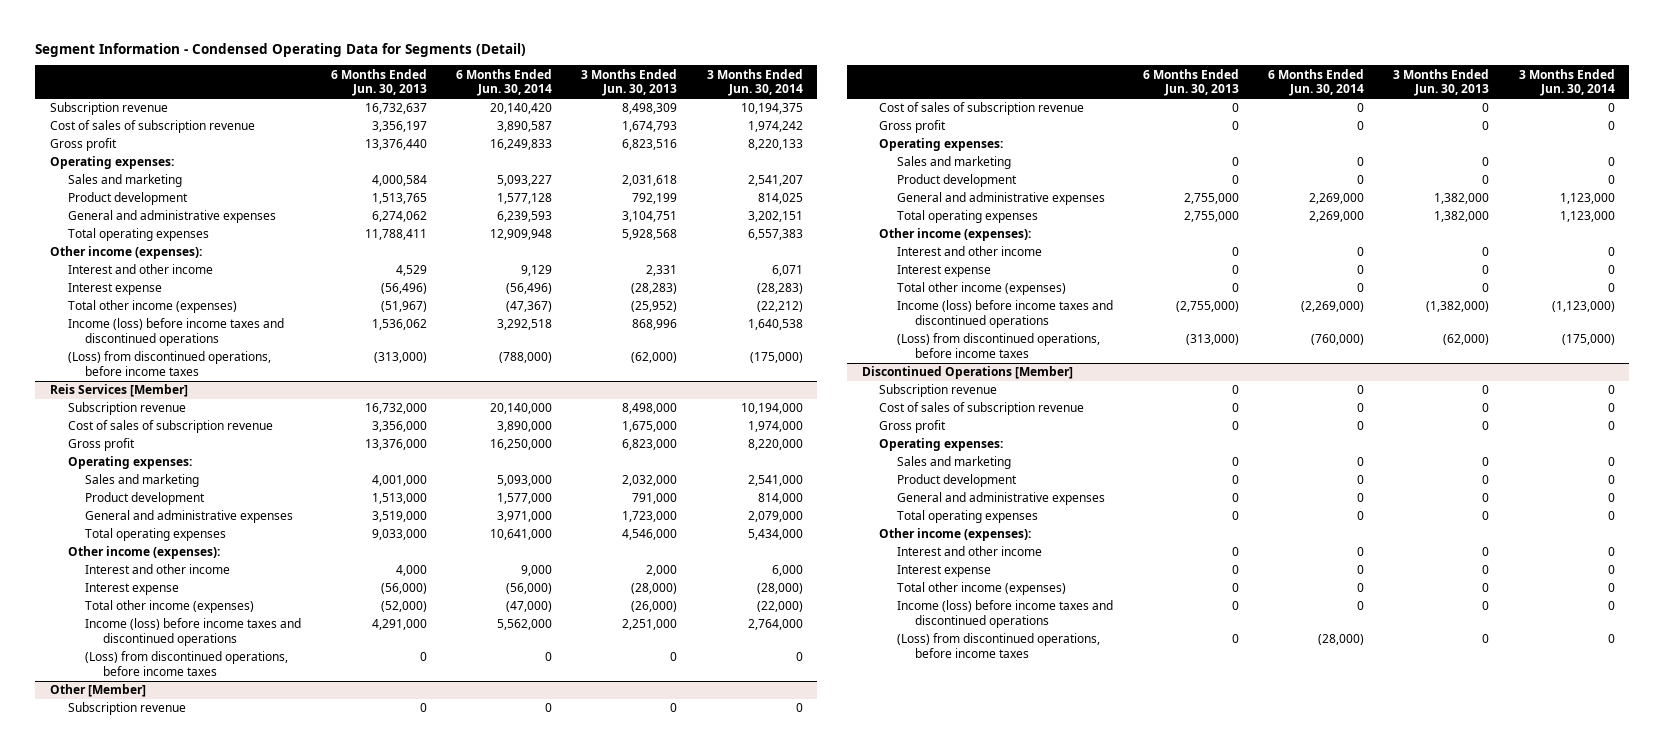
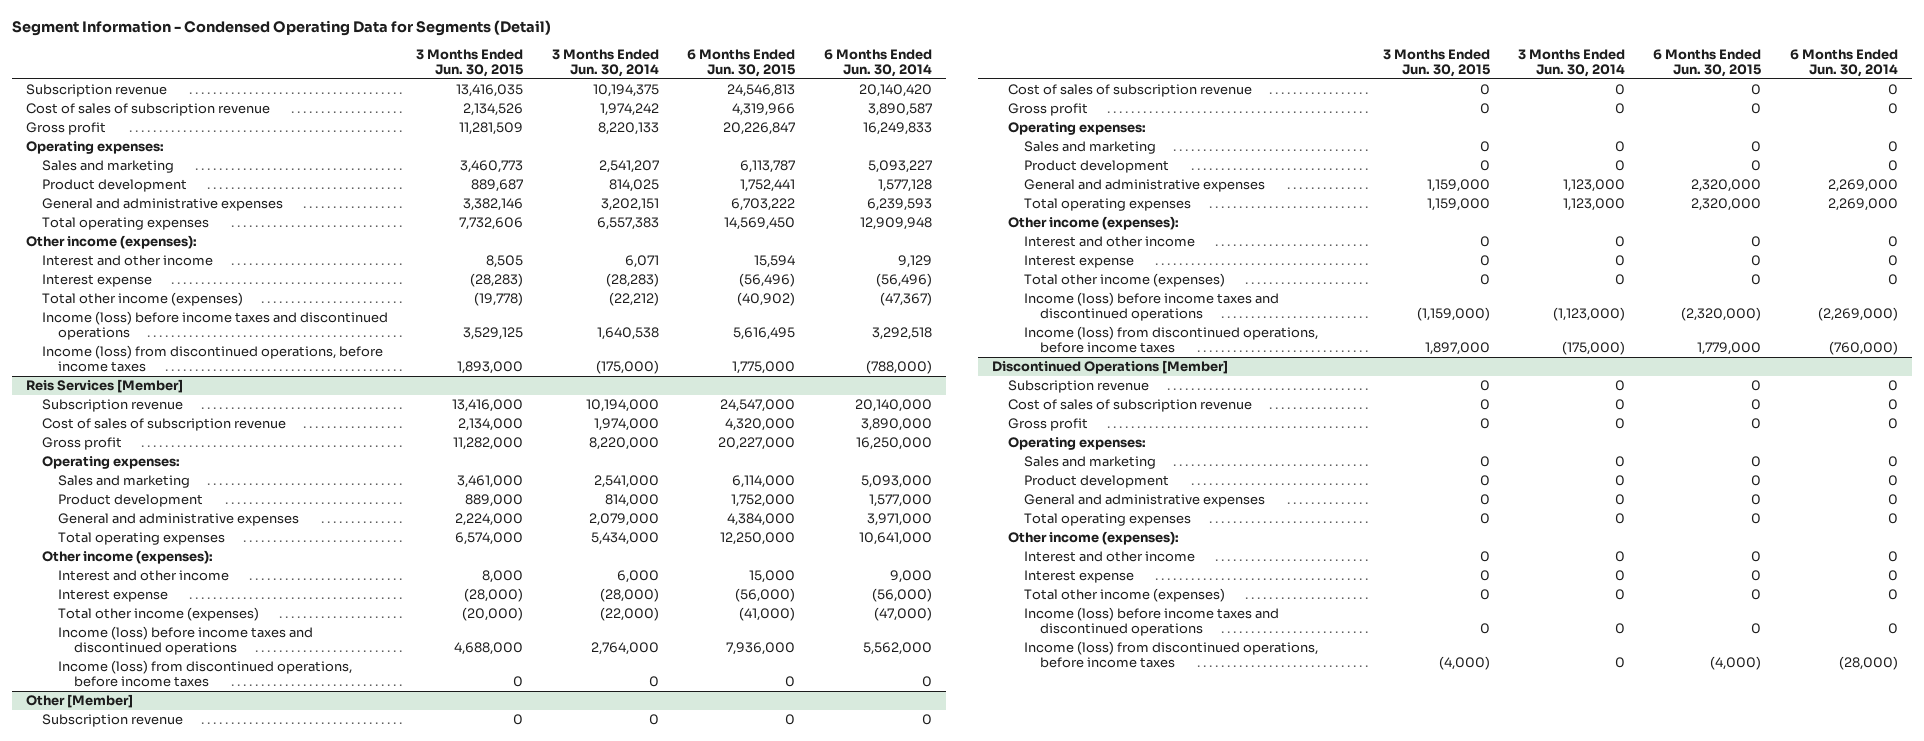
[330,68,427,97] 6 Months Ended Jun. 30, 2013 -> none
[581,68,678,97] 3 Months Ended Jun. 30, 2013 -> none
none -> [416,48,524,78] 3 Months Ended Jun. 30, 2015
none -> [687,48,796,78] 6 Months Ended Jun. 30, 2015
[67,351,271,376] (Loss) from discontinued operations, before income taxes -> [41,345,383,373] Income (loss) from discontinued operations, before income taxes
[85,651,289,676] (Loss) from discontinued operations, before income taxes -> [57,660,352,688] Income (loss) from discontinued operations, before income taxes
[897,333,1101,358] (Loss) from discontinued operations, before income taxes -> [1024,326,1319,354] Income (loss) from discontinued operations, before income taxes
[897,633,1101,658] (Loss) from discontinued operations, before income taxes -> [1024,641,1319,669] Income (loss) from discontinued operations, before income taxes

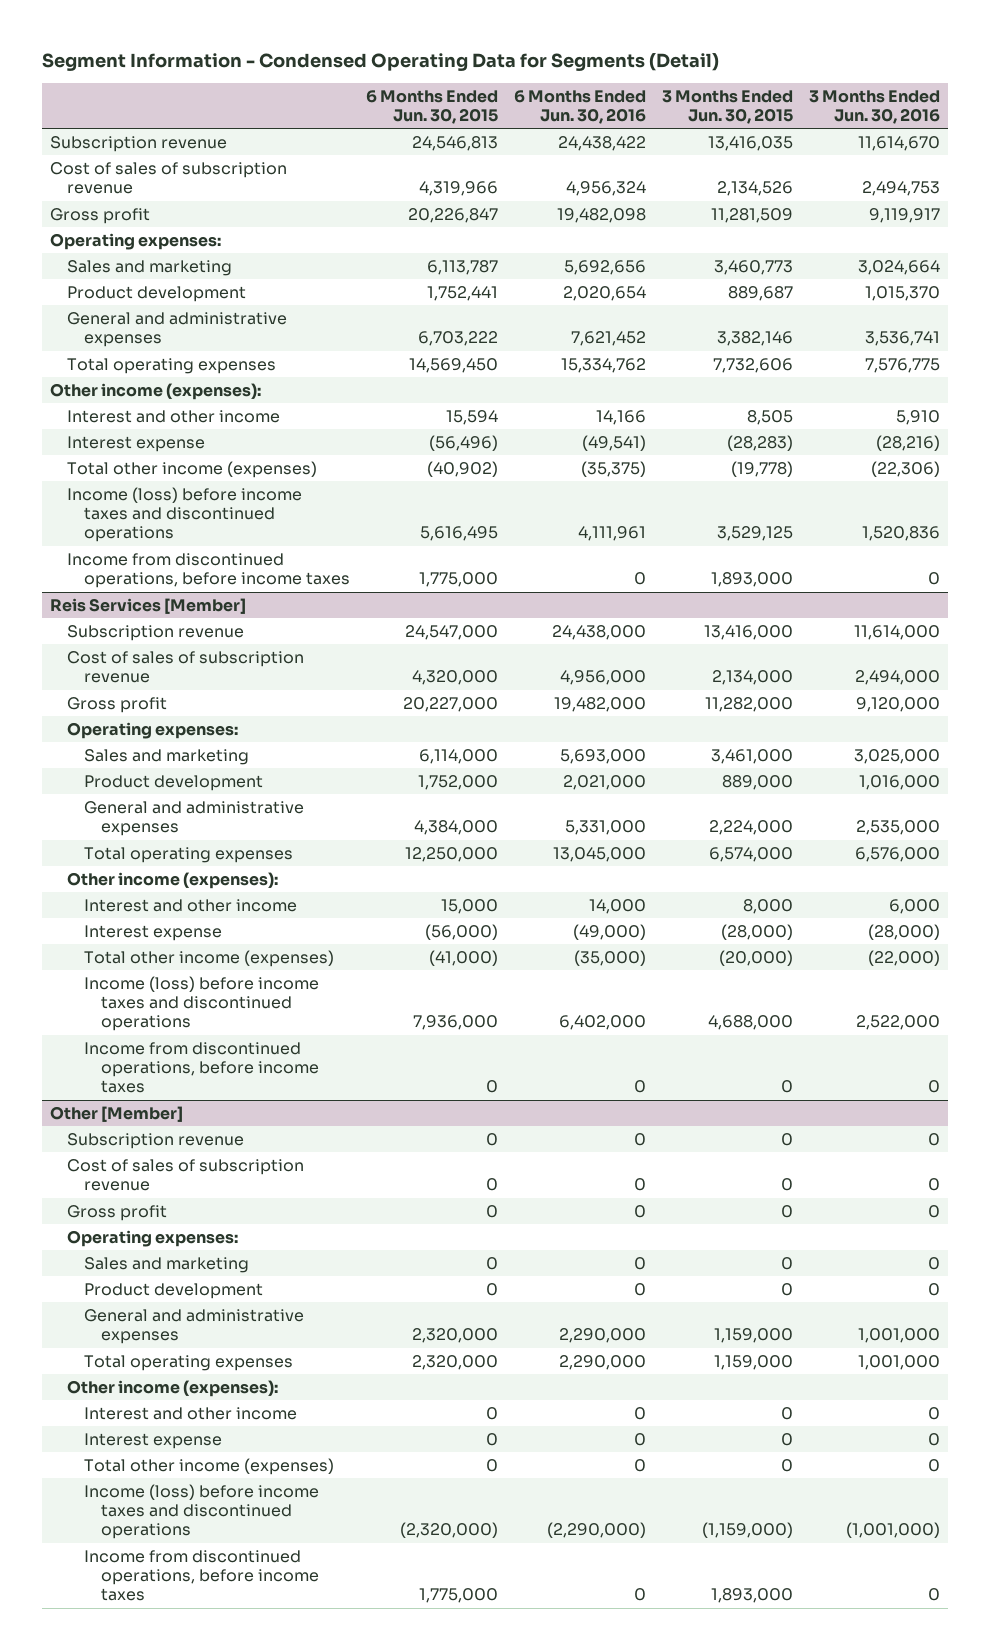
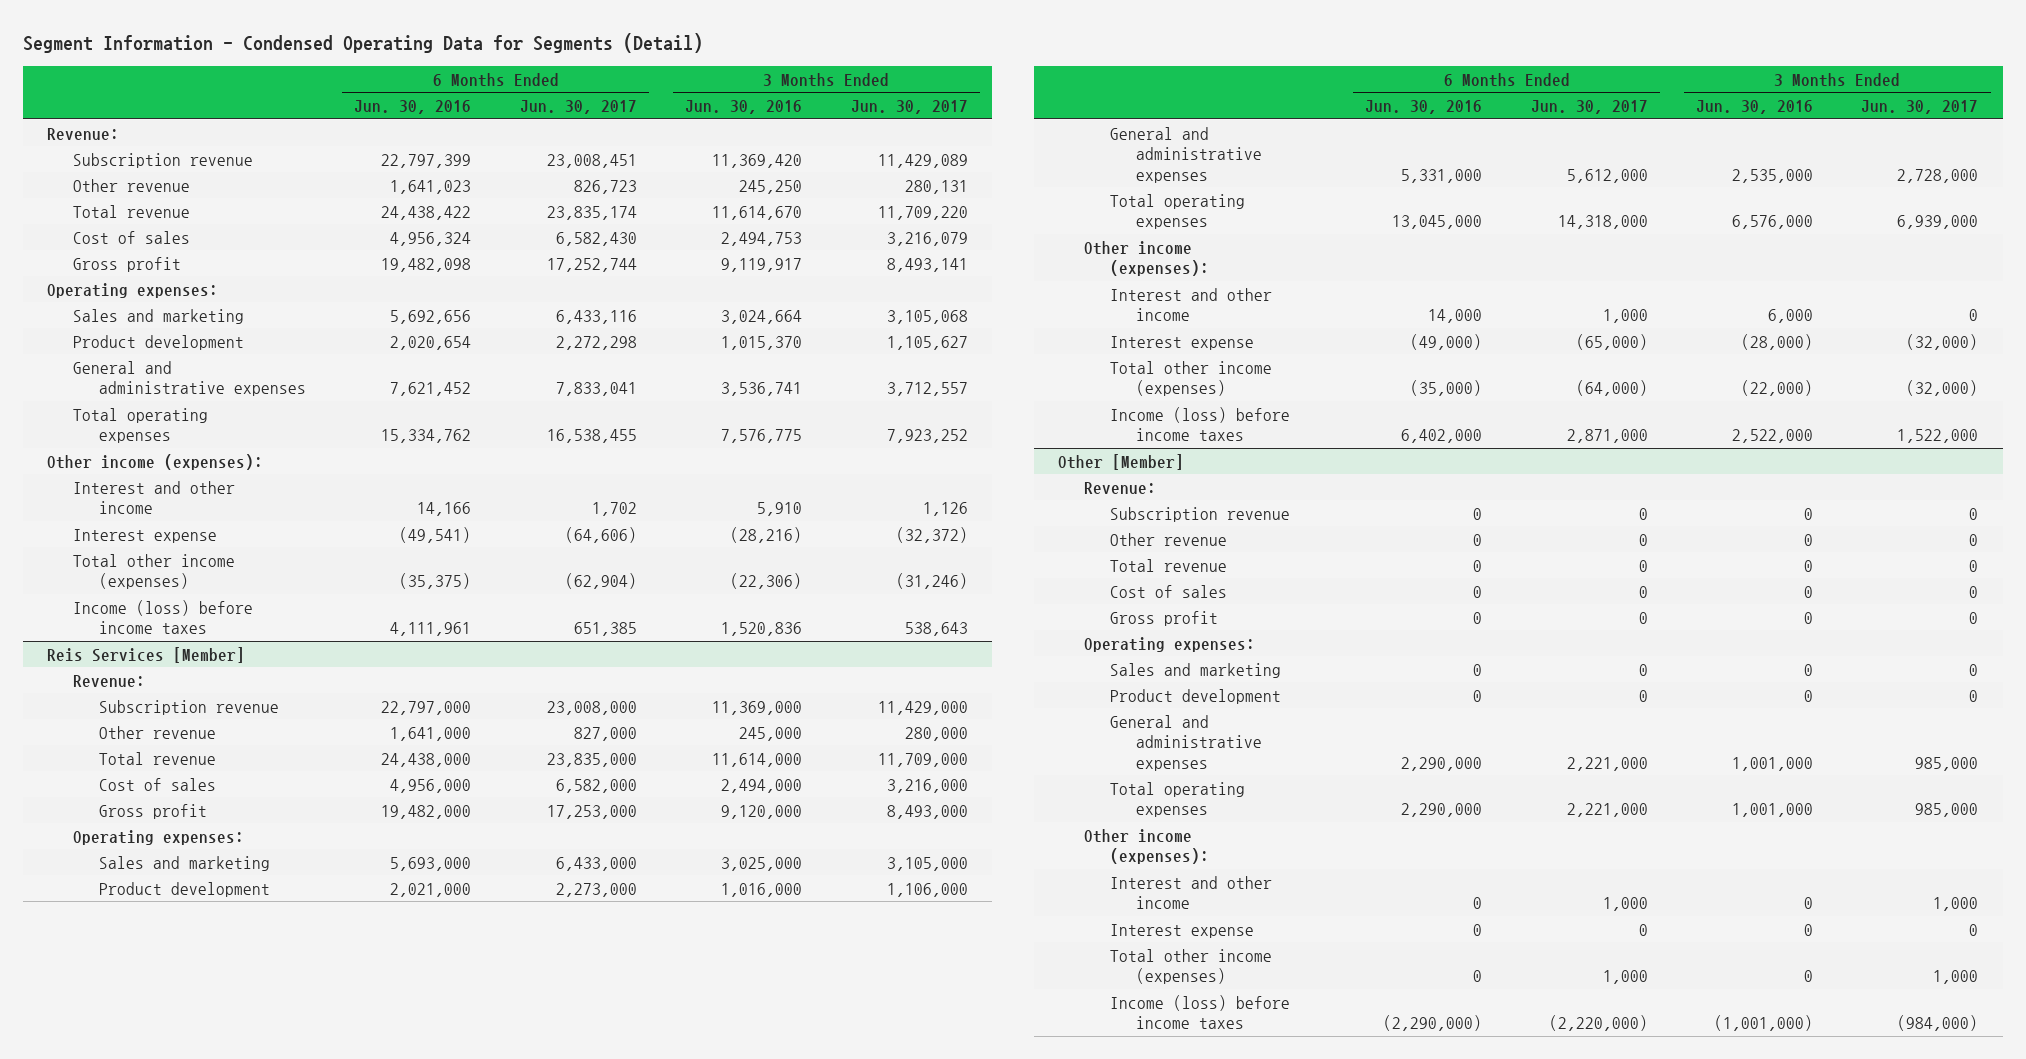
[365,89,498,124] 6 Months Ended Jun. 30, 2015 -> none
[661,89,793,124] 3 Months Ended Jun. 30, 2015 -> none
none -> [519,100,637,115] Jun. 30, 2017
none -> [850,100,968,115] Jun. 30, 2017
none -> [47,127,120,140] Revenue:
[557,136,646,152] 24,438,422 -> [381,153,472,168] 22,797,399
[857,136,940,152] 11,614,670 -> [712,153,803,168] 11,369,420
none -> [73,178,191,192] Other revenue
none -> [73,204,191,218] Total revenue
[50,162,288,195] Cost of sales of subscription revenue -> [73,230,191,244] Cost of sales
[67,553,350,589] Income from discontinued operations, before income taxes -> none
[67,487,303,543] Income (loss) before income taxes and discontinued operations -> [73,599,254,635] Income (loss) before income taxes
none -> [73,674,146,687] Revenue:
[551,625,646,641] 24,438,000 -> [381,700,472,715] 22,797,000
[853,625,940,641] 11,614,000 -> [712,700,803,715] 11,369,000
none -> [99,725,217,739] Other revenue
none -> [99,751,217,765] Total revenue
[67,651,305,684] Cost of sales of subscription revenue -> [99,777,217,791] Cost of sales
[83,1042,319,1094] Income from discontinued operations, before income taxes -> none
[83,976,319,1032] Income (loss) before income taxes and discontinued operations -> [1110,406,1291,442] Income (loss) before income taxes
none -> [1084,481,1157,494] Revenue:
none -> [1110,532,1228,546] Other revenue
none -> [1110,558,1228,572] Total revenue
[67,1159,305,1192] Cost of sales of subscription revenue -> [1110,584,1228,598] Cost of sales
[83,1550,319,1602] Income from discontinued operations, before income taxes -> none
[83,1484,319,1540] Income (loss) before income taxes and discontinued operations -> [1110,994,1291,1030] Income (loss) before income taxes

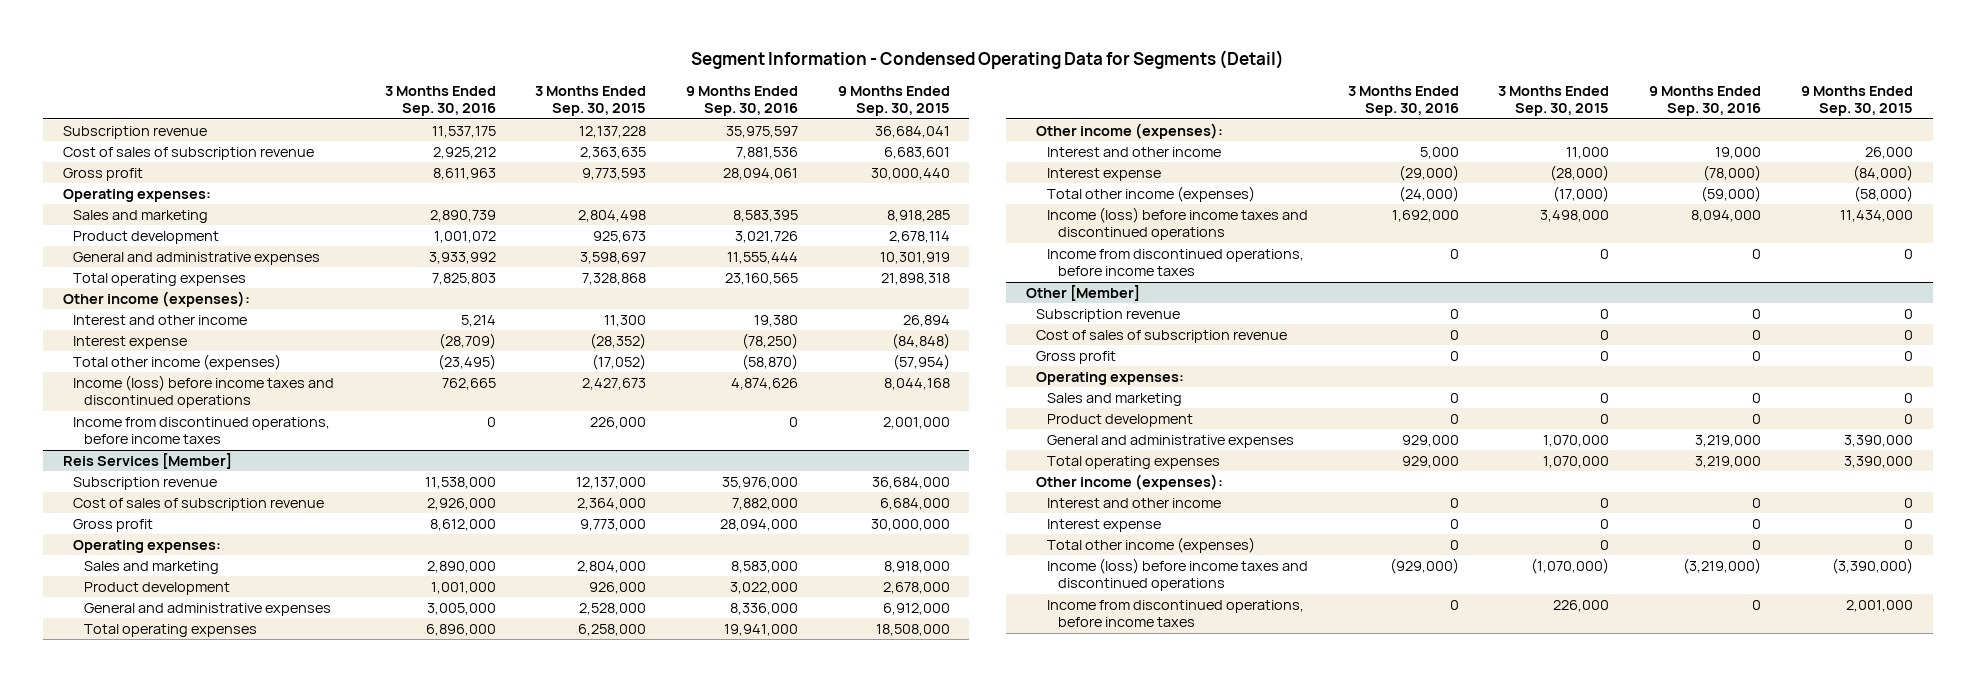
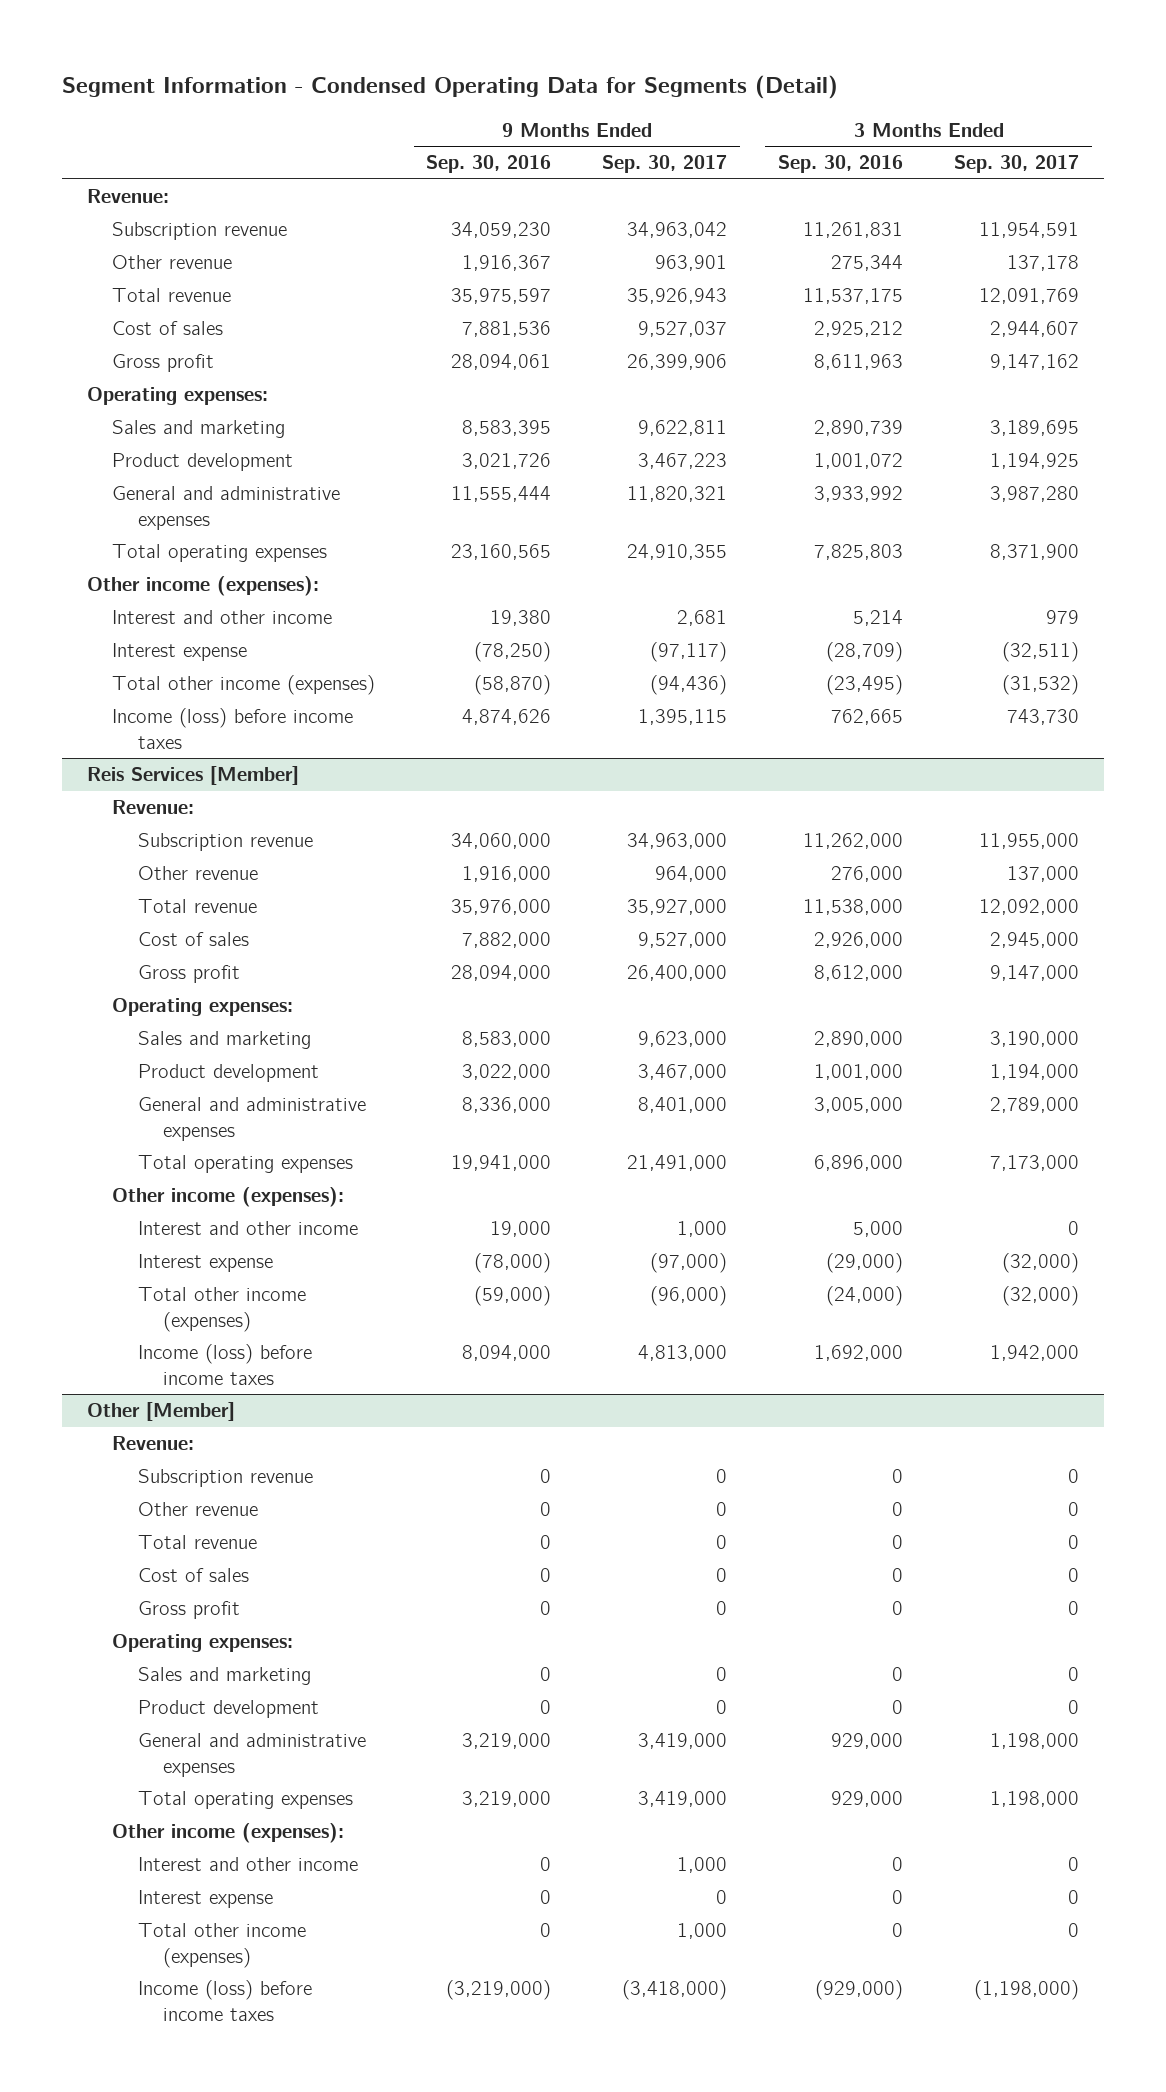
[535,85,647,117] 3 Months Ended Sep. 30, 2015 -> none
[837,85,950,117] 9 Months Ended Sep. 30, 2015 -> none
none -> [602,155,728,174] Sep. 30, 2017
none -> [953,155,1079,174] Sep. 30, 2017
none -> [87,189,170,204] Revenue:
[431,125,496,138] 11,537,175 -> [803,222,904,239] 11,261,831
[725,125,798,138] 35,975,597 -> [451,222,552,239] 34,059,230
none -> [112,255,233,270] Other revenue
none -> [112,288,232,303] Total revenue
[62,146,314,160] Cost of sales of subscription revenue -> [112,321,224,336] Cost of sales
[73,416,331,445] Income from discontinued operations, before income taxes -> none
[73,374,335,409] Income (loss) before income taxes and discontinued operations -> [112,708,354,749] Income (loss) before income taxes
none -> [112,800,195,815] Revenue:
[424,476,496,489] 11,538,000 -> [803,833,904,850] 11,262,000
[721,476,798,489] 35,976,000 -> [451,833,552,850] 34,060,000
none -> [137,866,258,881] Other revenue
none -> [137,899,257,914] Total revenue
[73,497,325,511] Cost of sales of subscription revenue -> [137,932,249,947] Cost of sales
[1047,248,1305,277] Income from discontinued operations, before income taxes -> none
[1047,206,1309,241] Income (loss) before income taxes and discontinued operations -> [137,1344,312,1385] Income (loss) before income taxes
none -> [112,1436,195,1451] Revenue:
none -> [137,1502,258,1517] Other revenue
none -> [137,1535,257,1550] Total revenue
[1036,329,1288,343] Cost of sales of subscription revenue -> [137,1568,249,1583] Cost of sales
[1047,599,1305,628] Income from discontinued operations, before income taxes -> none
[1047,557,1309,592] Income (loss) before income taxes and discontinued operations -> [137,1980,312,2021] Income (loss) before income taxes

